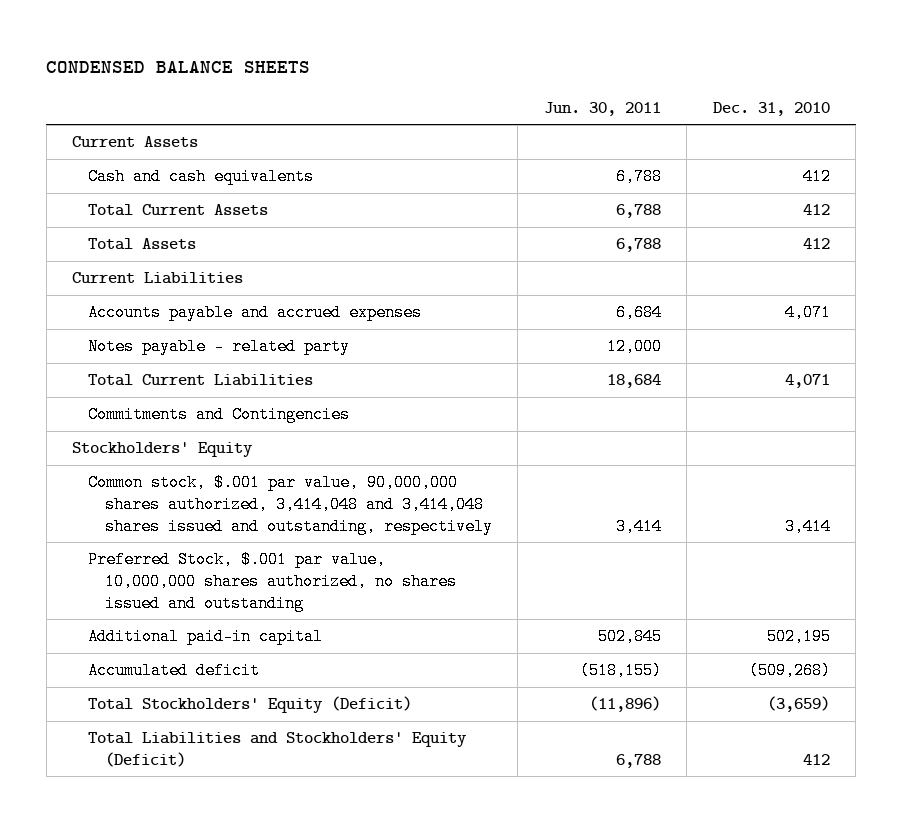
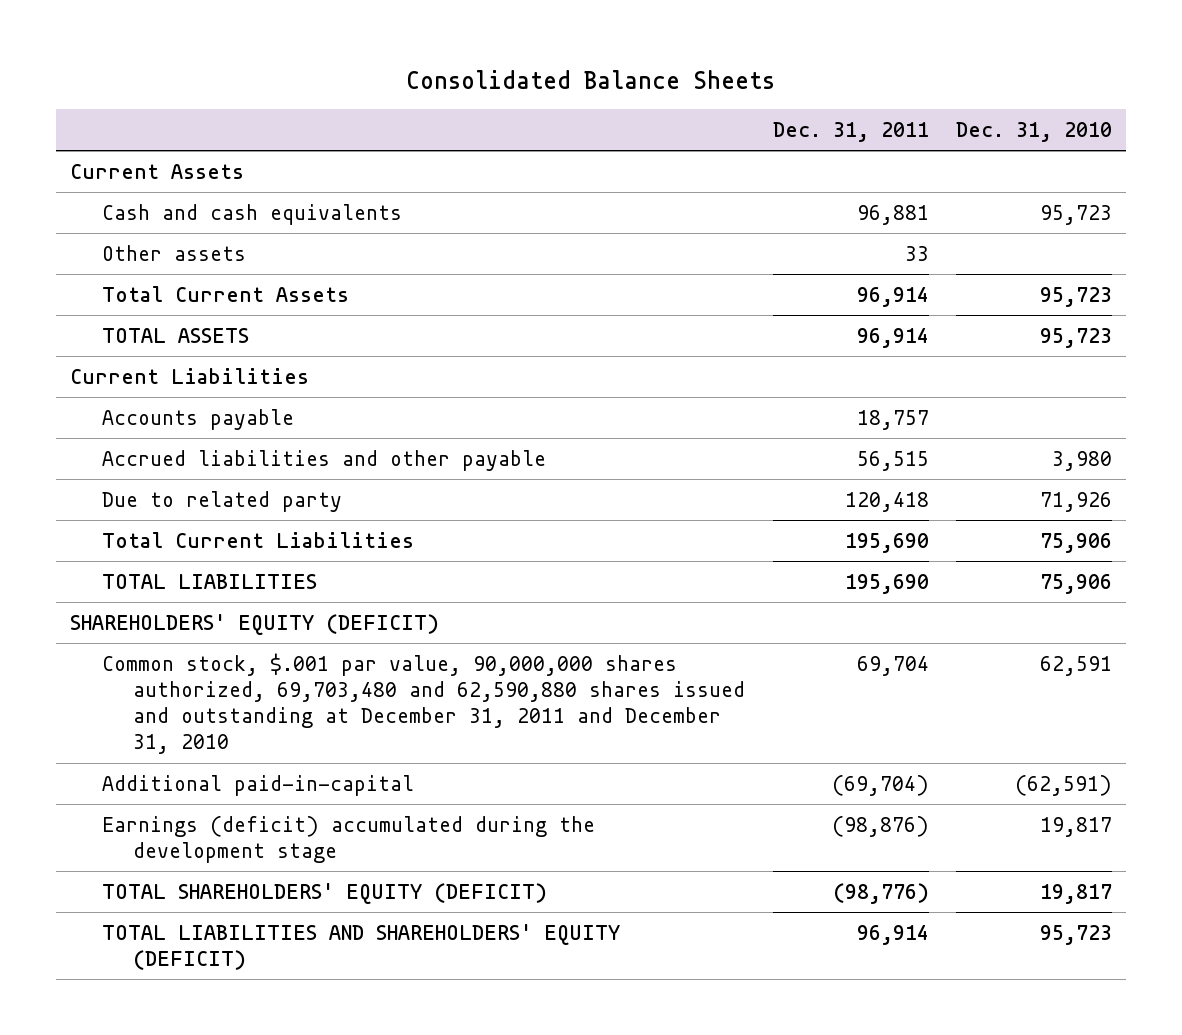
[46,61,311,74] CONDENSED BALANCE SHEETS -> [406,69,776,89] Consolidated Balance Sheets
[543,101,661,116] Jun. 30, 2011 -> none
none -> [772,121,929,142] Dec. 31, 2011
[802,168,831,186] 412 -> [1040,204,1113,225] 95,723
none -> [101,244,246,261] Other assets
[802,204,830,216] 412 -> [1040,286,1113,307] 95,723
[88,238,197,251] Total Assets -> [101,327,249,343] TOTAL ASSETS
[802,238,830,250] 412 -> [1040,327,1113,348] 95,723
[88,304,423,322] Accounts payable and accrued expenses -> none
[88,338,351,356] Notes payable - related party -> none
[88,406,351,424] Commitments and Contingencies -> none
[88,551,457,612] Preferred Stock, $.001 par value, 10,000,000 shares authorized, no shares issued and outstanding -> none
none -> [101,408,294,430] Accounts payable
none -> [101,449,546,471] Accrued liabilities and other payable
none -> [101,490,342,512] Due to related party
[784,374,830,389] 4,071 -> [1040,532,1113,553] 75,906
none -> [101,573,317,589] TOTAL LIABILITIES
[72,442,254,458] Stockholders' Equity -> [70,613,440,635] SHAREHOLDERS' EQUITY (DEFICIT)
[88,474,493,535] Common stock, $.001 par value, 90,000,000 shares authorized, 3,414,048 and 3,414,048 shares issued and outstanding, respectively -> [101,652,745,755] Common stock, $.001 par value, 90,000,000 shares authorized, 69,703,480 and 62,590,880 shares issued and outstanding at December 31, 2011 and December 31, 2010
[784,517,831,535] 3,414 -> [1040,655,1113,676] 62,591
[88,628,324,646] Additional paid-in capital -> [101,774,414,796] Additional paid-in-capital
[766,628,831,646] 502,195 -> [1015,774,1113,796] (62,591)
[88,662,261,680] Accumulated deficit -> [101,815,595,863] Earnings (deficit) accumulated during the development stage
[748,662,831,680] (509,268) -> [1040,816,1113,837] 19,817
[88,696,413,714] Total Stockholders' Equity (Deficit) -> [101,882,547,904] TOTAL SHAREHOLDERS' EQUITY (DEFICIT)
[766,696,830,713] (3,659) -> [1040,883,1113,904] 19,817
[88,732,468,767] Total Liabilities and Stockholders' Equity (Deficit) -> [101,923,620,970] TOTAL LIABILITIES AND SHAREHOLDERS' EQUITY (DEFICIT)
[802,753,830,765] 412 -> [1040,924,1113,945] 95,723

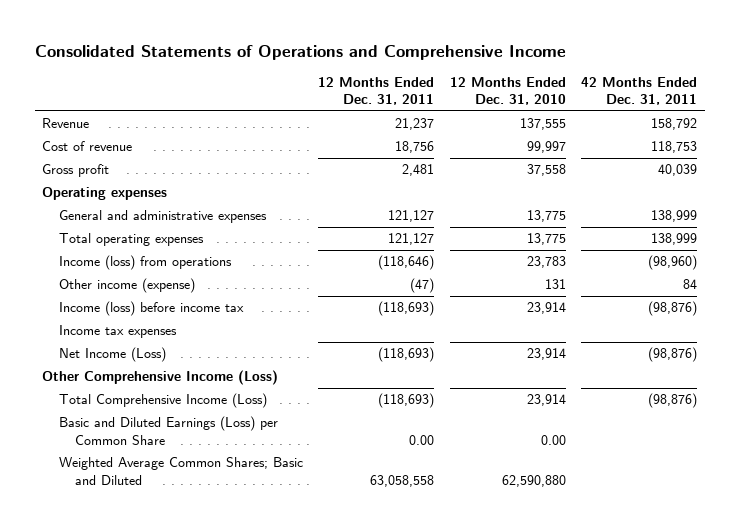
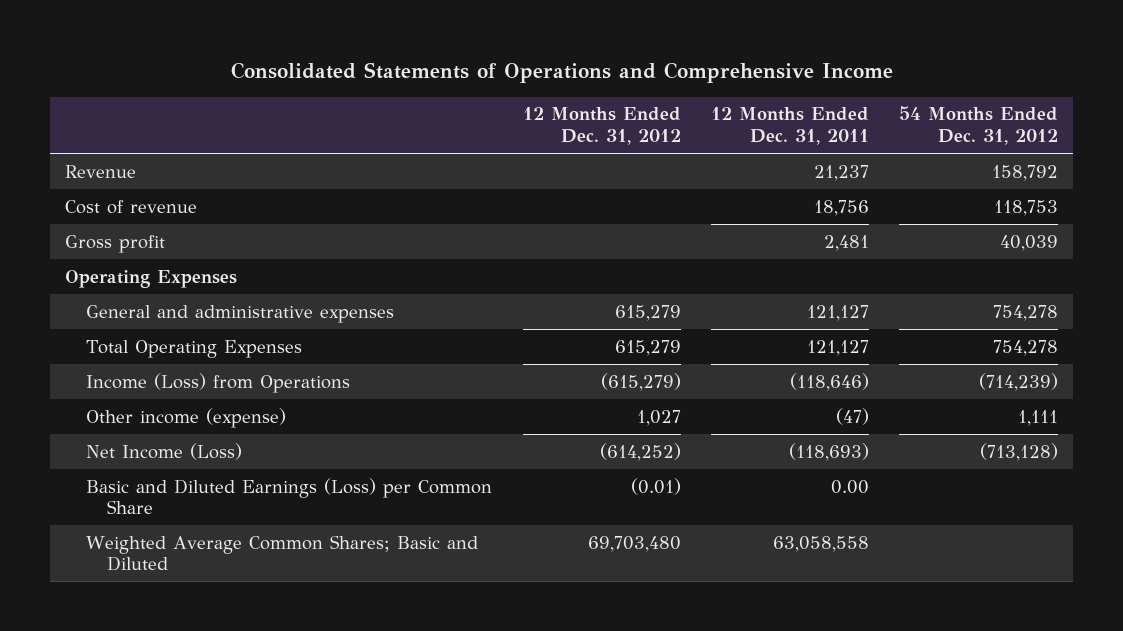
[449,77,566,106] 12 Months Ended Dec. 31, 2010 -> none
[581,77,698,106] 42 Months Ended Dec. 31, 2011 -> none
none -> [522,107,681,145] 12 Months Ended Dec. 31, 2012
none -> [899,106,1059,145] 54 Months Ended Dec. 31, 2012
[42,187,168,201] Operating expenses -> [64,269,237,288] Operating Expenses
[58,233,204,247] Total operating expenses -> [86,339,303,358] Total Operating Expenses
[58,255,232,271] Income (loss) from operations -> [86,372,351,393] Income (Loss) from Operations
[58,301,244,317] Income (loss) before income tax -> none
[58,325,177,339] Income tax expenses -> none
[42,370,279,386] Other Comprehensive Income (Loss) -> none
[58,393,267,409] Total Comprehensive Income (Loss) -> none

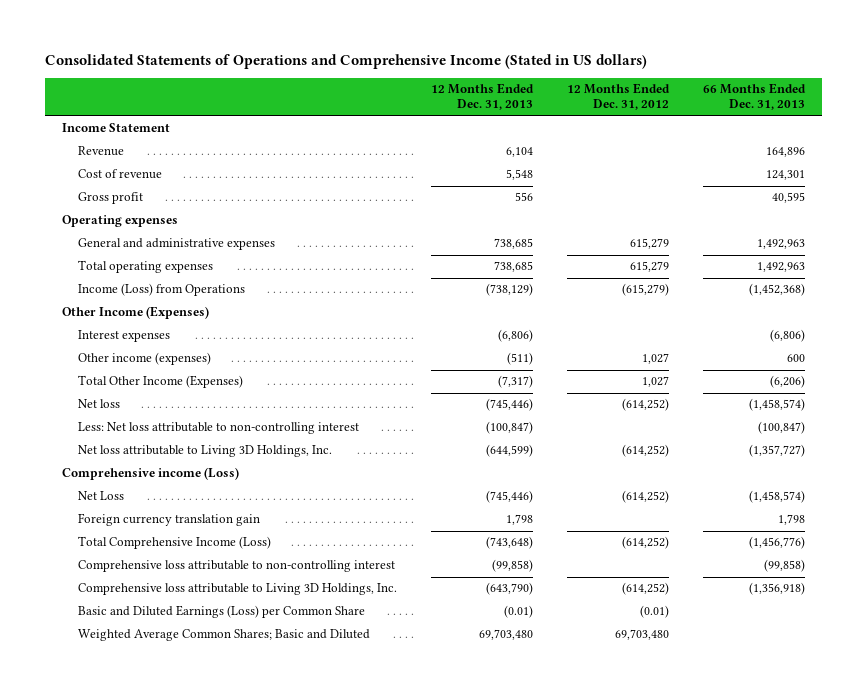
[230,62,893,84] Consolidated Statements of Operations and Comprehensive Income -> [44,53,647,69] Consolidated Statements of Operations and Comprehensive Income (Stated in US dollars)
[710,107,869,145] 12 Months Ended Dec. 31, 2011 -> none
[899,106,1059,145] 54 Months Ended Dec. 31, 2012 -> none
none -> [430,83,534,111] 12 Months Ended Dec. 31, 2013
none -> [702,83,806,111] 66 Months Ended Dec. 31, 2013
none -> [61,123,170,133] Income Statement
[64,269,237,288] Operating Expenses -> [61,215,178,228] Operating expenses
[86,339,303,358] Total Operating Expenses -> [77,260,213,274] Total operating expenses
none -> [61,306,209,320] Other Income (Expenses)
none -> [77,330,170,343] Interest expenses
[86,407,287,428] Other income (expense) -> [77,352,211,366] Other income (expenses)
none -> [77,375,243,389] Total Other Income (Expenses)
none -> [77,399,120,409] Net loss
none -> [77,422,359,435] Less: Net loss attributable to non-controlling interest
[86,442,243,460] Net Income (Loss) -> [77,445,332,458] Net loss attributable to Living 3D Holdings, Inc.
none -> [61,467,239,481] Comprehensive income (Loss)
none -> [77,491,124,501] Net Loss
none -> [77,513,260,527] Foreign currency translation gain
none -> [77,536,271,550] Total Comprehensive Income (Loss)
none -> [77,560,395,573] Comprehensive loss attributable to non-controlling interest
none -> [77,583,397,596] Comprehensive loss attributable to Living 3D Holdings, Inc.

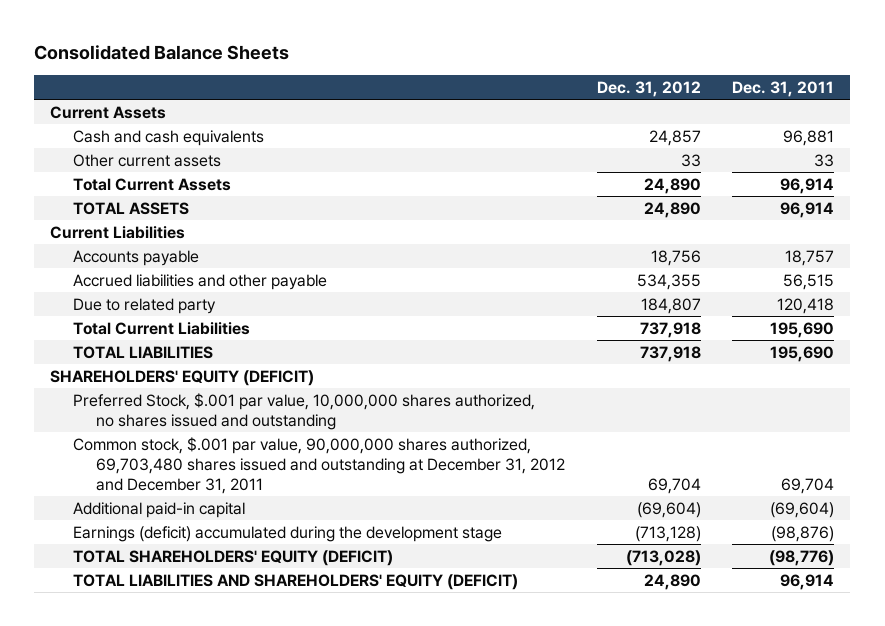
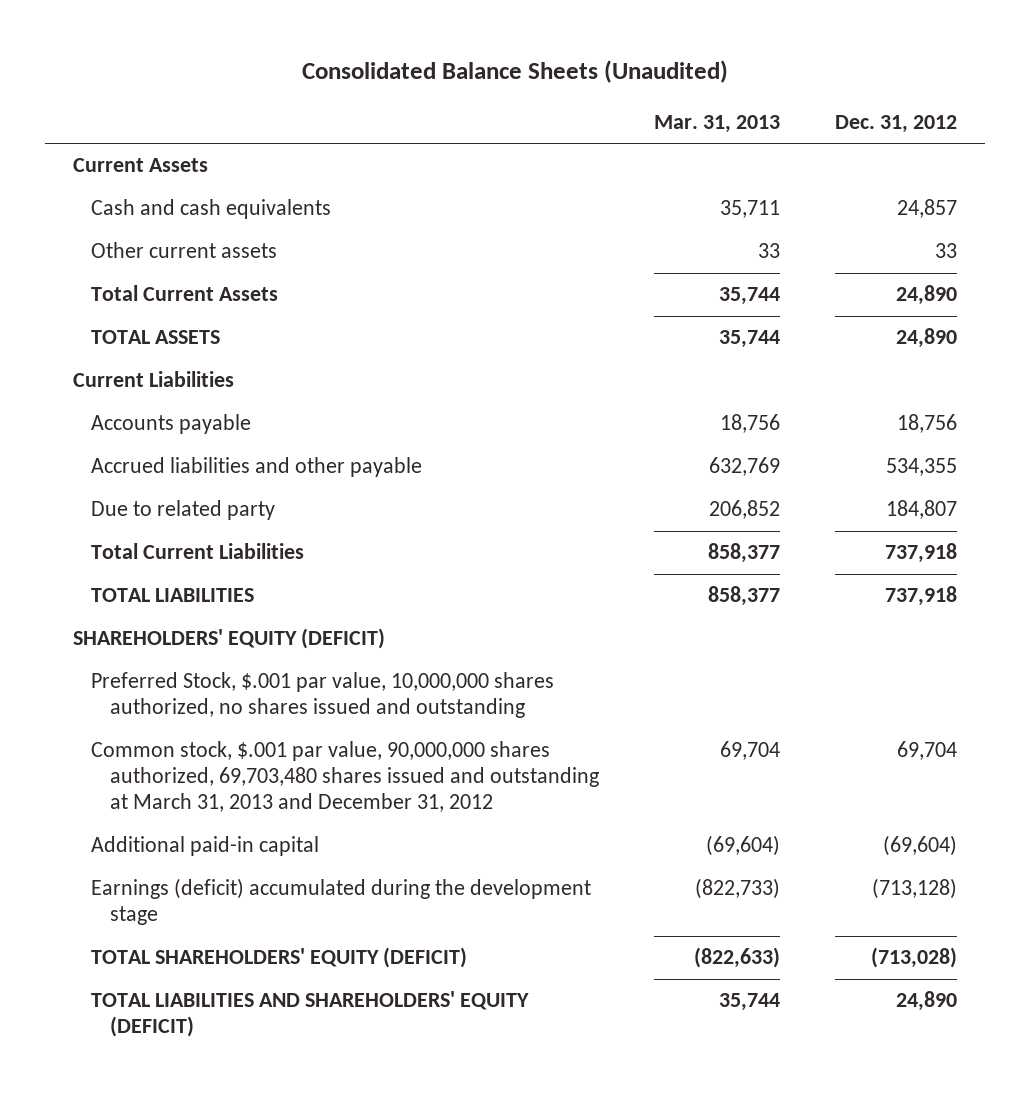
[34,45,290,61] Consolidated Balance Sheets -> [302,59,729,83] Consolidated Balance Sheets (Unaudited)
[732,80,835,97] Dec. 31, 2011 -> none
none -> [654,114,781,133] Mar. 31, 2013
[73,436,566,494] Common stock, $.001 par value, 90,000,000 shares authorized, 69,703,480 shares issued and outstanding at December 31, 2012 and December 31, 2011 -> [91,741,599,813] Common stock, $.001 par value, 90,000,000 shares authorized, 69,703,480 shares issued and outstanding at March 31, 2013 and December 31, 2012

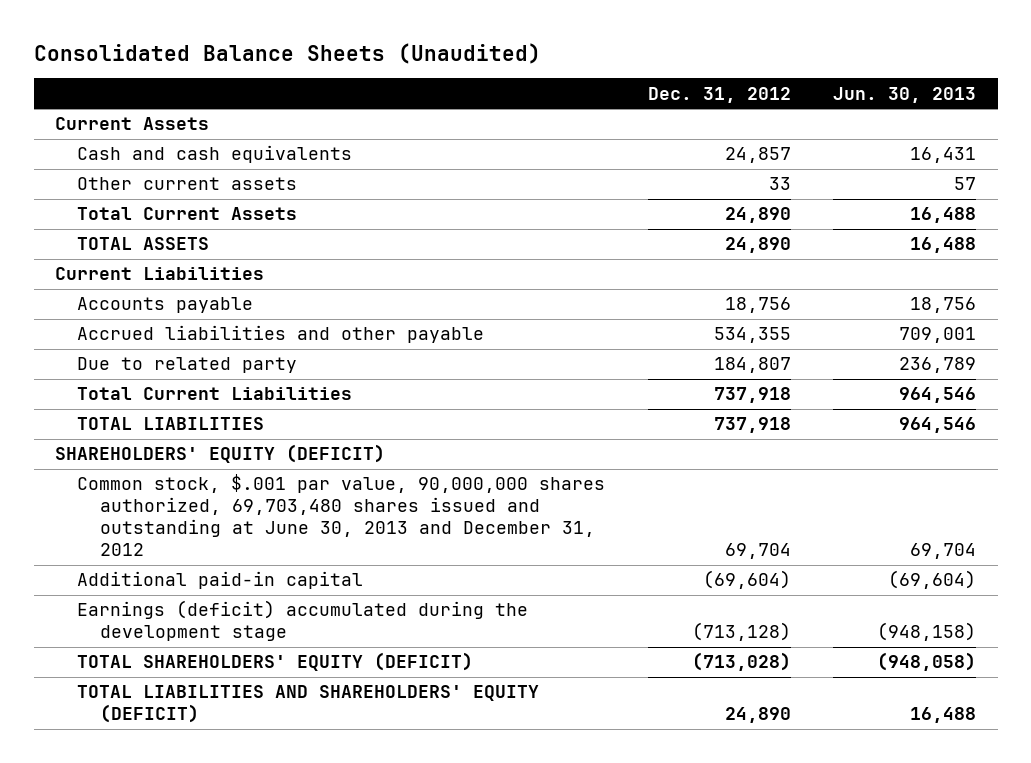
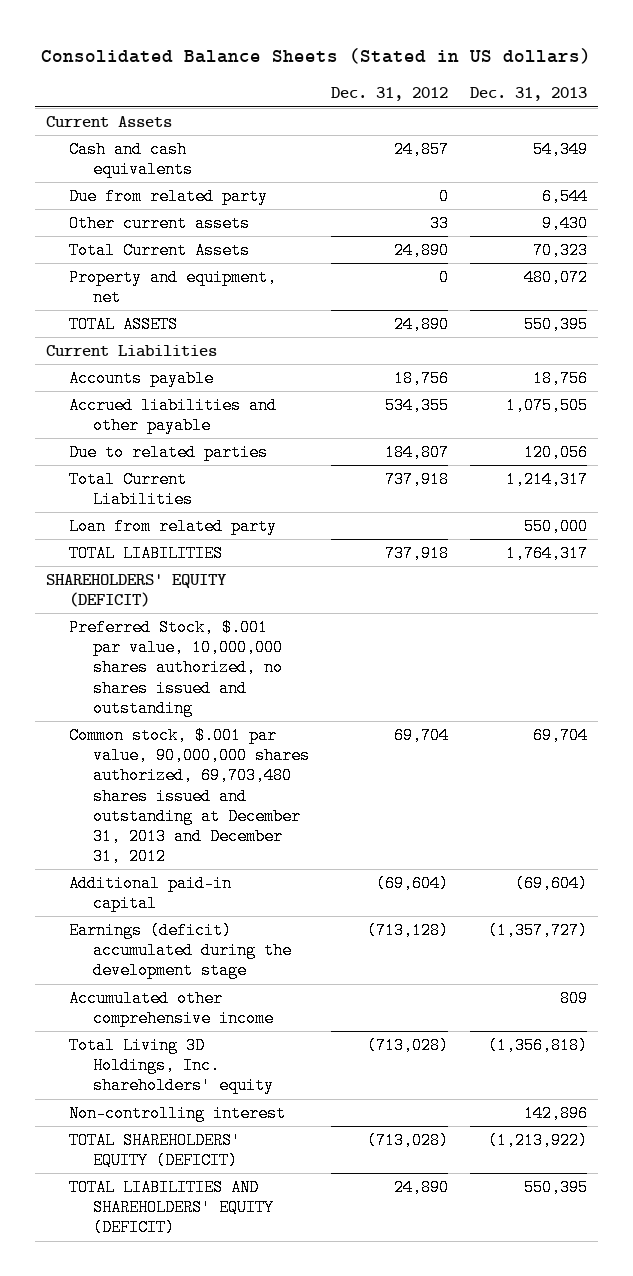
[33,42,541,64] Consolidated Balance Sheets (Unaudited) -> [41,48,592,65] Consolidated Balance Sheets (Stated in US dollars)
[833,86,977,103] Jun. 30, 2013 -> none
none -> [469,87,587,102] Dec. 31, 2013
none -> [69,187,269,205] Due from related party
none -> [69,268,278,307] Property and equipment, net
[77,357,298,374] Due to related party -> [69,443,269,461] Due to related parties
none -> [69,517,278,535] Loan from related party
none -> [69,618,283,717] Preferred Stock, $.001 par value, 10,000,000 shares authorized, no shares issued and outstanding
[77,474,606,557] Common stock, $.001 par value, 90,000,000 shares authorized, 69,703,480 shares issued and outstanding at June 30, 2013 and December 31, 2012 -> [69,726,310,866] Common stock, $.001 par value, 90,000,000 shares authorized, 69,703,480 shares issued and outstanding at December 31, 2013 and December 31, 2012
none -> [69,989,274,1028] Accumulated other comprehensive income
none -> [69,1036,274,1095] Total Living 3D Holdings, Inc. shareholders' equity
none -> [69,1104,287,1122] Non-controlling interest

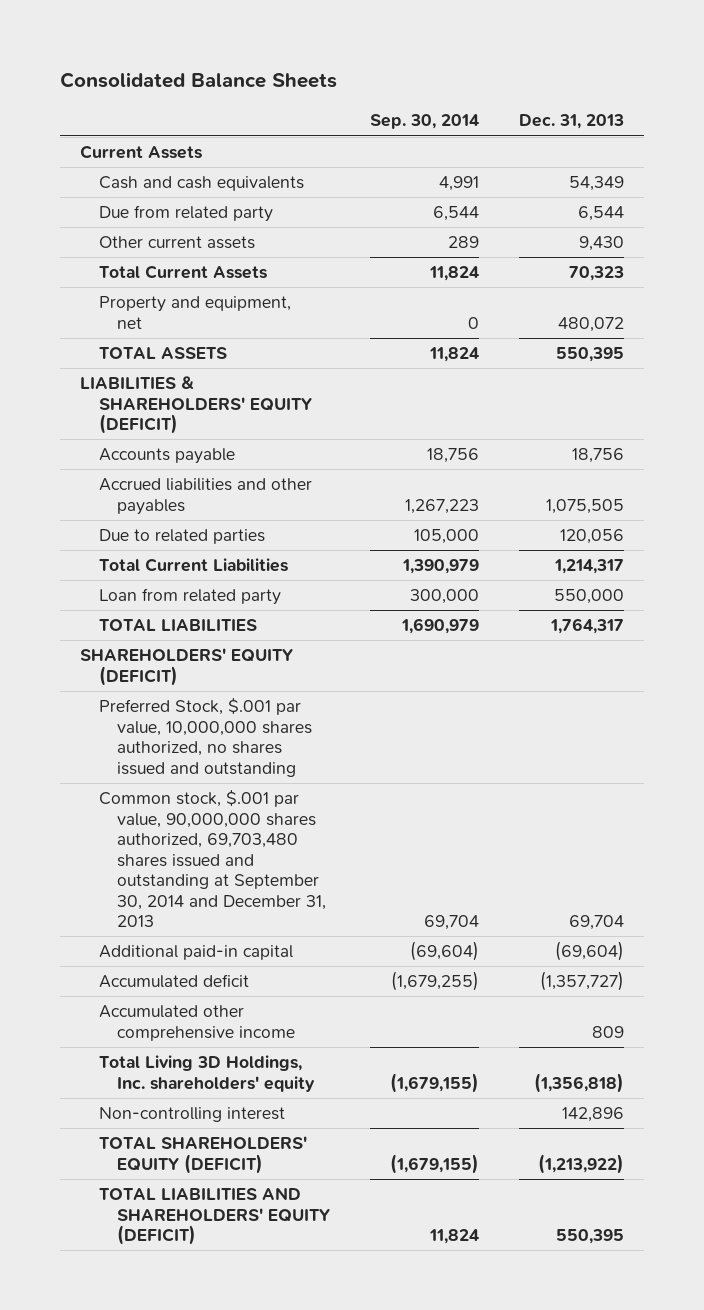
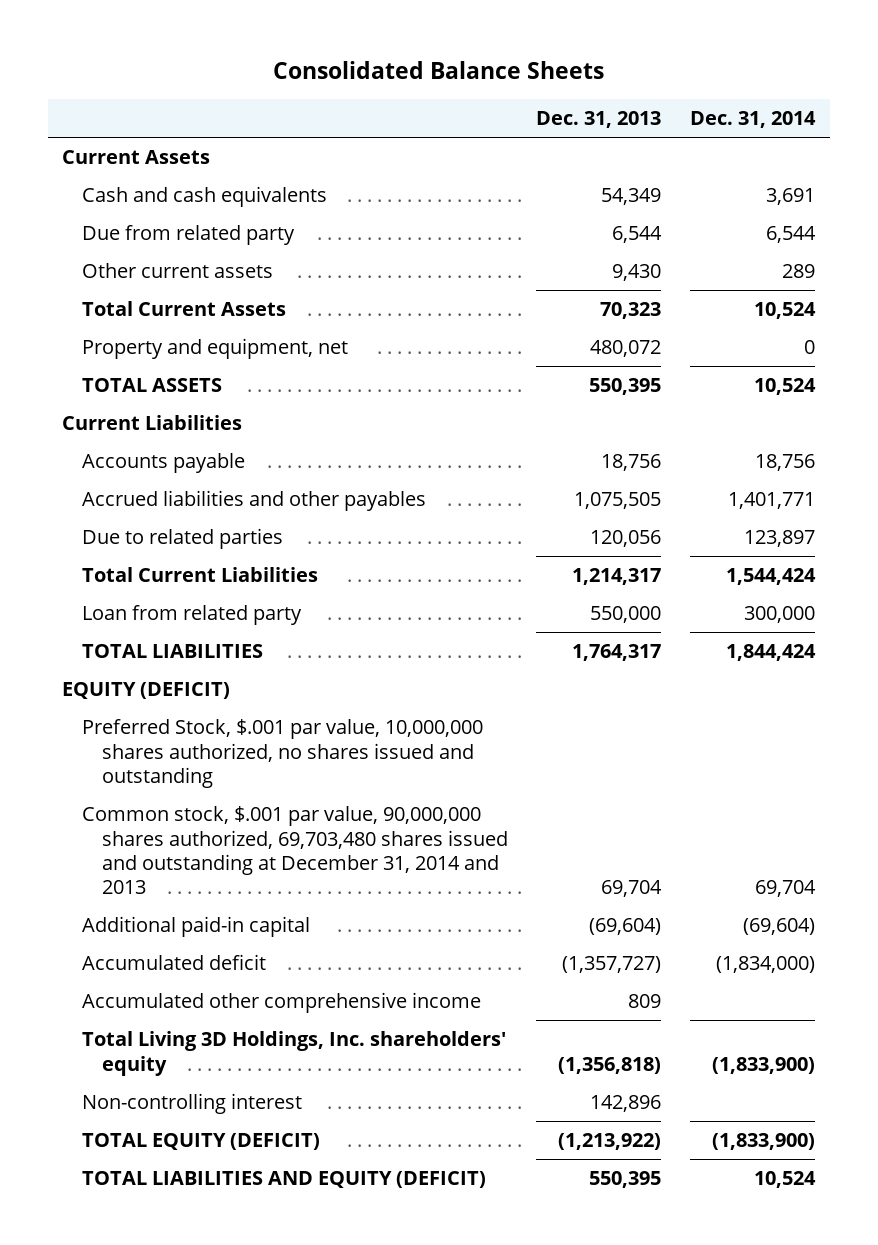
[370,114,480,130] Sep. 30, 2014 -> none
none -> [690,111,817,129] Dec. 31, 2014
[79,376,312,435] LIABILITIES & SHAREHOLDERS' EQUITY (DEFICIT) -> none
none -> [62,415,243,431] Current Liabilities
[79,648,293,686] SHAREHOLDERS' EQUITY (DEFICIT) -> [62,682,231,700] EQUITY (DEFICIT)
[98,790,327,928] Common stock, $.001 par value, 90,000,000 shares authorized, 69,703,480 shares issued and outstanding at September 30, 2014 and December 31, 2013 -> [81,806,508,894] Common stock, $.001 par value, 90,000,000 shares authorized, 69,703,480 shares issued and outstanding at December 31, 2014 and 2013
[98,1136,307,1174] TOTAL SHAREHOLDERS' EQUITY (DEFICIT) -> [81,1133,320,1151] TOTAL EQUITY (DEFICIT)
[98,1187,331,1246] TOTAL LIABILITIES AND SHAREHOLDERS' EQUITY (DEFICIT) -> [81,1171,486,1189] TOTAL LIABILITIES AND EQUITY (DEFICIT)

